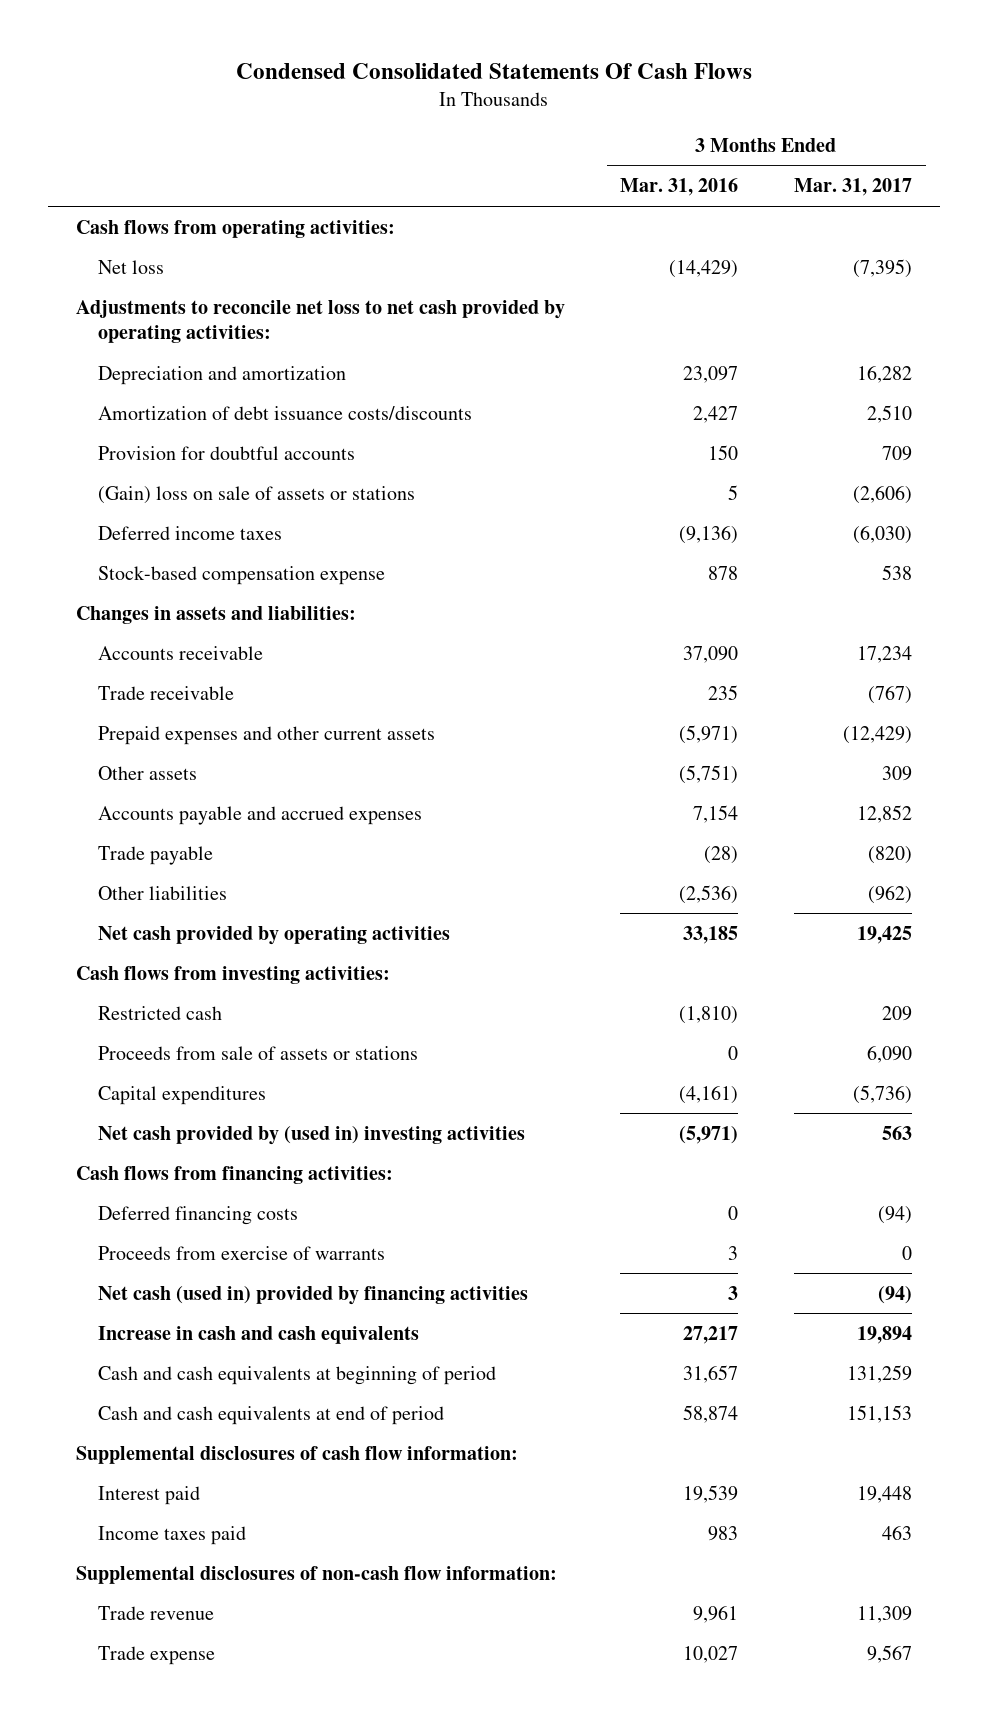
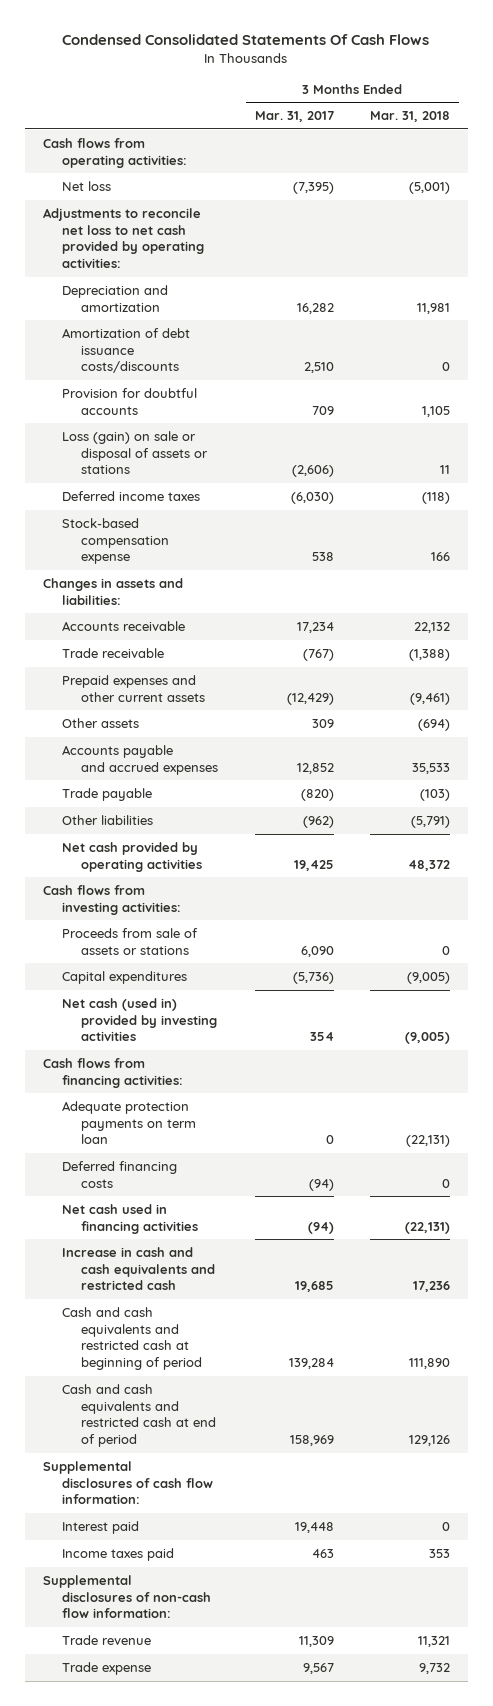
[620,178,739,197] Mar. 31, 2016 -> none
none -> [369,111,450,123] Mar. 31, 2018
[97,485,415,504] (Gain) loss on sale of assets or stations -> [62,430,209,475] Loss (gain) on sale or disposal of assets or stations
[97,1005,222,1020] Restricted cash -> none
[97,1125,525,1145] Net cash provided by (used in) investing activities -> [62,997,218,1042] Net cash (used in) provided by investing activities
[881,1125,912,1140] 563 -> [309,1032,334,1042] 354
none -> [62,1100,197,1145] Adequate protection payments on term loan
[97,1245,385,1260] Proceeds from exercise of warrants -> none
[97,1285,528,1305] Net cash (used in) provided by financing activities -> [62,1203,199,1234] Net cash used in financing activities
[97,1325,419,1344] Increase in cash and cash equivalents -> [62,1246,216,1291] Increase in cash and cash equivalents and restricted cash
[856,1325,912,1344] 19,894 -> [294,1281,334,1293] 19,685
[97,1365,496,1385] Cash and cash equivalents at beginning of period -> [62,1306,203,1371] Cash and cash equivalents and restricted cash at beginning of period
[846,1364,912,1383] 131,259 -> [288,1358,334,1370] 139,284
[97,1405,444,1425] Cash and cash equivalents at end of period -> [62,1383,217,1448] Cash and cash equivalents and restricted cash at end of period
[846,1404,912,1423] 151,153 -> [289,1435,334,1447] 158,969

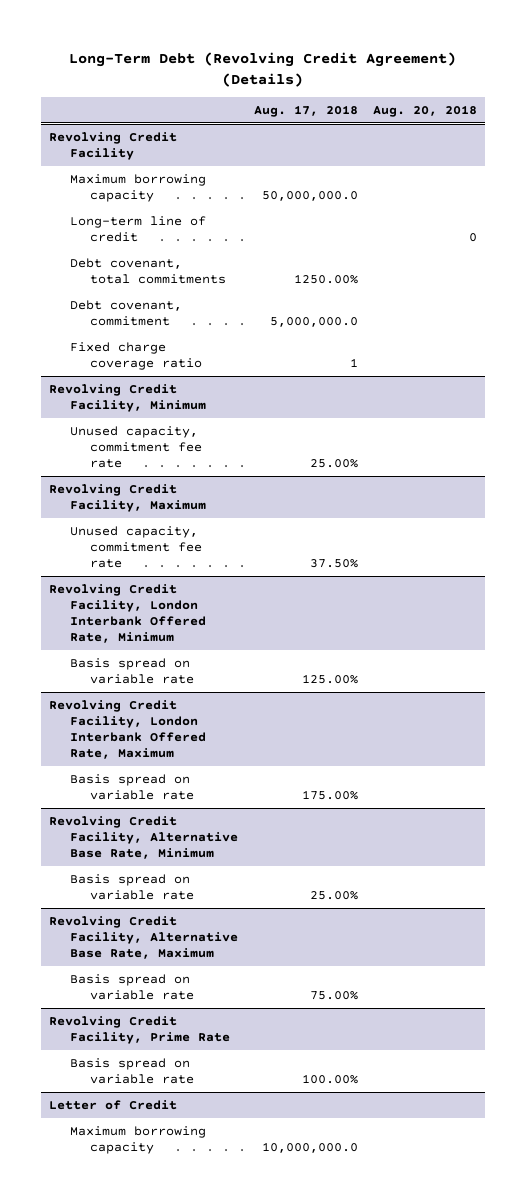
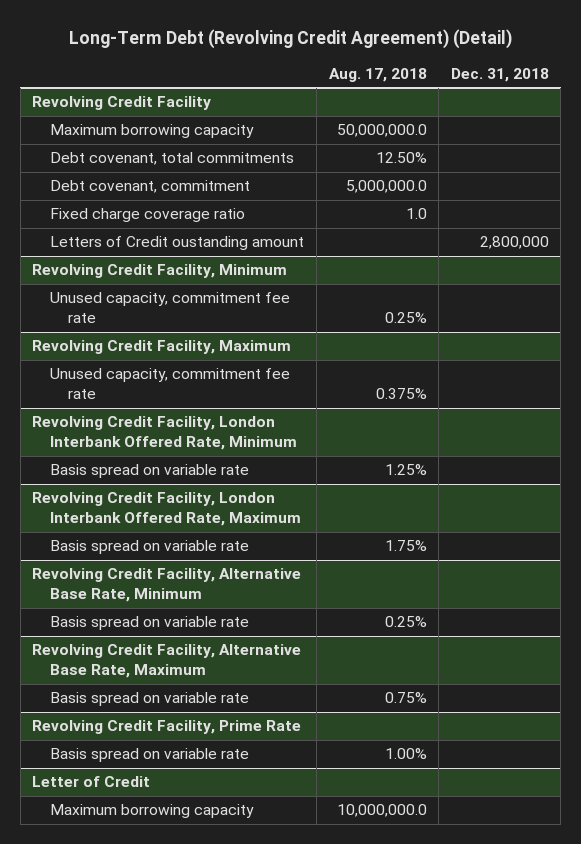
[69,51,457,87] Long-Term Debt (Revolving Credit Agreement) (Details) -> [68,29,512,50] Long-Term Debt (Revolving Credit Agreement) (Detail)
[373,105,478,118] Aug. 20, 2018 -> none
none -> [450,67,549,82] Dec. 31, 2018
[69,215,206,242] Long-term line of credit -> none
[293,273,358,284] 1250.00% -> [375,152,427,164] 12.50%
[349,357,358,367] 1 -> [405,208,427,220] 1.0
none -> [50,236,305,251] Letters of Credit oustanding amount
[309,458,358,468] 25.00% -> [384,312,427,324] 0.25%
[309,558,358,568] 37.50% -> [375,388,427,400] 0.375%
[301,673,358,684] 125.00% -> [384,464,427,476] 1.25%
[301,789,358,800] 175.00% -> [384,540,427,552] 1.75%
[309,890,358,900] 25.00% -> [384,616,427,628] 0.25%
[309,990,358,1000] 75.00% -> [384,692,427,704] 0.75%
[301,1073,358,1084] 100.00% -> [384,748,427,760] 1.00%

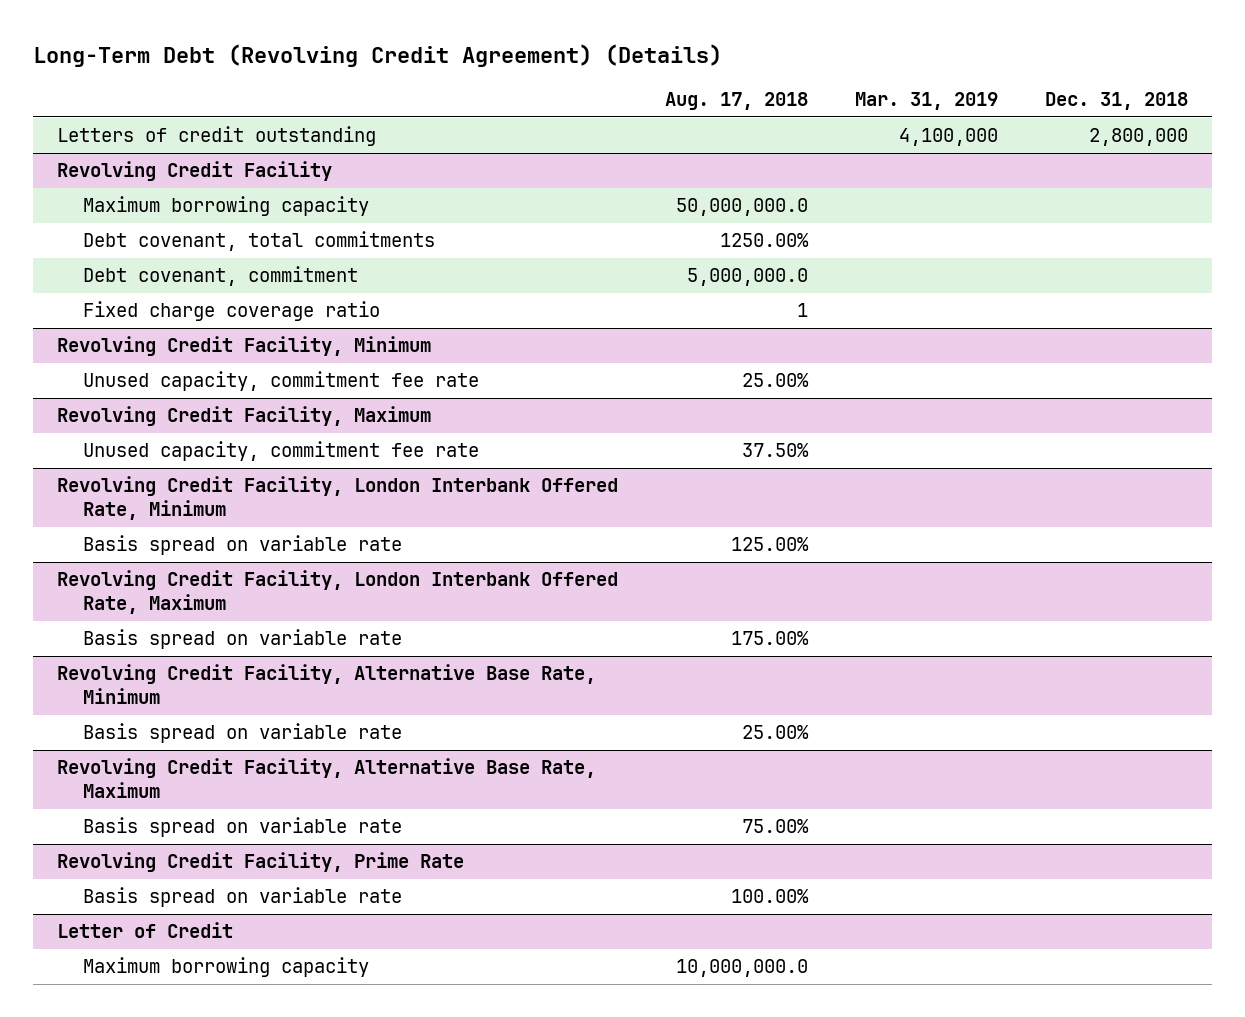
[68,29,512,50] Long-Term Debt (Revolving Credit Agreement) (Detail) -> [33,43,723,67] Long-Term Debt (Revolving Credit Agreement) (Details)
none -> [855,92,999,111] Mar. 31, 2019
none -> [56,126,376,147] Letters of credit outstanding
[375,152,427,164] 12.50% -> [719,233,809,248] 1250.00%
[50,236,305,251] Letters of Credit oustanding amount -> none
[405,208,427,220] 1.0 -> [796,303,808,318] 1
[384,312,427,324] 0.25% -> [741,373,809,388] 25.00%
[375,388,427,400] 0.375% -> [741,443,809,458] 37.50%
[384,464,427,476] 1.25% -> [730,537,809,552] 125.00%
[384,540,427,552] 1.75% -> [730,631,809,646] 175.00%
[384,616,427,628] 0.25% -> [741,725,809,740] 25.00%
[384,692,427,704] 0.75% -> [741,819,809,834] 75.00%
[384,748,427,760] 1.00% -> [730,889,809,904] 100.00%

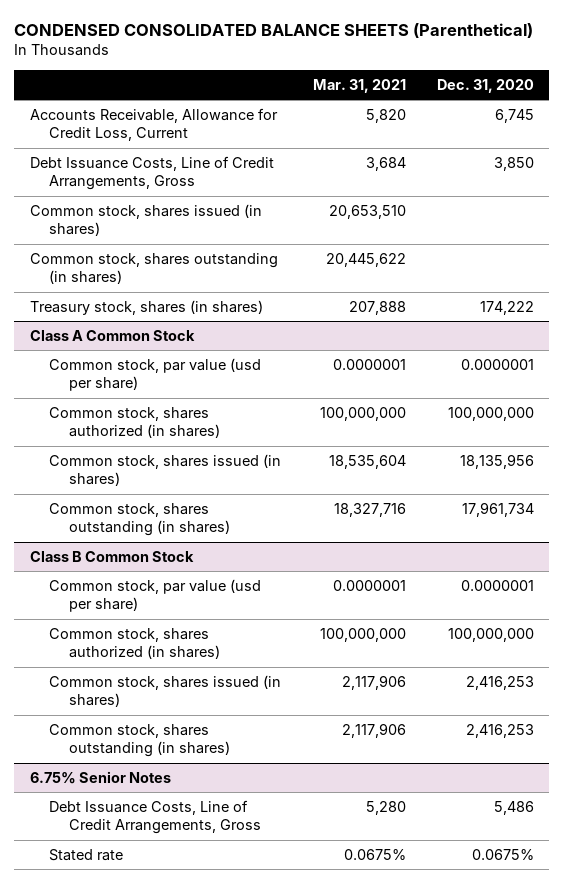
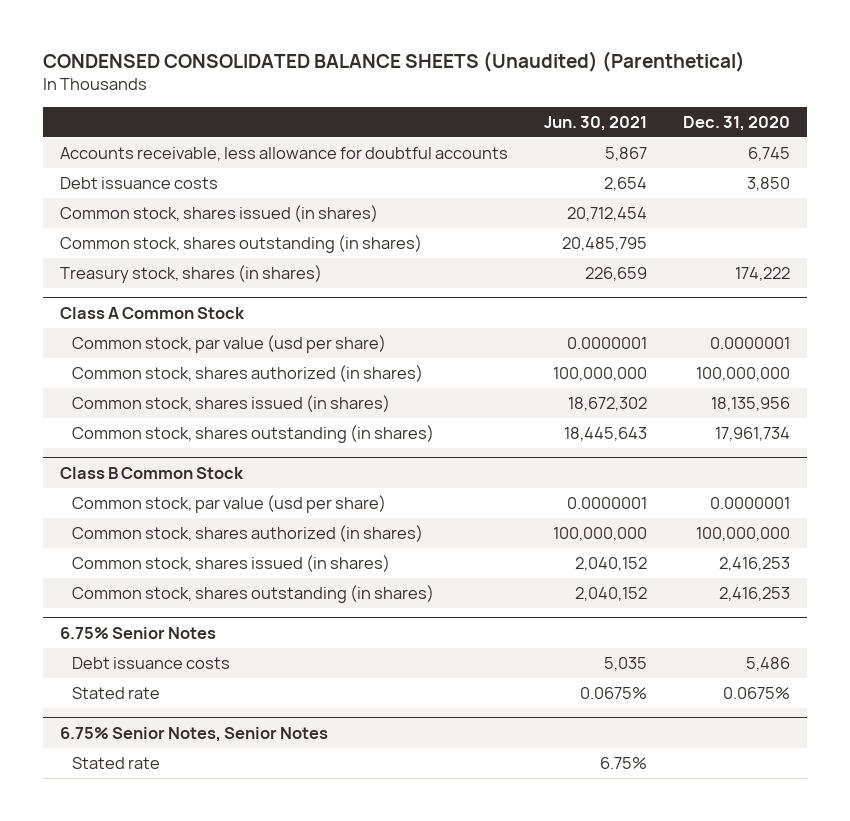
[14,23,534,39] CONDENSED CONSOLIDATED BALANCE SHEETS (Parenthetical) -> [42,51,745,73] CONDENSED CONSOLIDATED BALANCE SHEETS (Unaudited) (Parenthetical)
[312,78,406,93] Mar. 31, 2021 -> none
none -> [544,115,648,131] Jun. 30, 2021
[29,107,278,142] Accounts Receivable, Allowance for Credit Loss, Current -> [60,147,509,162] Accounts receivable, less allowance for doubtful accounts
[29,155,274,191] Debt Issuance Costs, Line of Credit Arrangements, Gross -> [60,177,219,190] Debt issuance costs
[49,799,261,835] Debt Issuance Costs, Line of Credit Arrangements, Gross -> [72,657,231,670] Debt issuance costs
none -> [60,726,329,742] 6.75% Senior Notes, Senior Notes
none -> [72,757,161,770] Stated rate

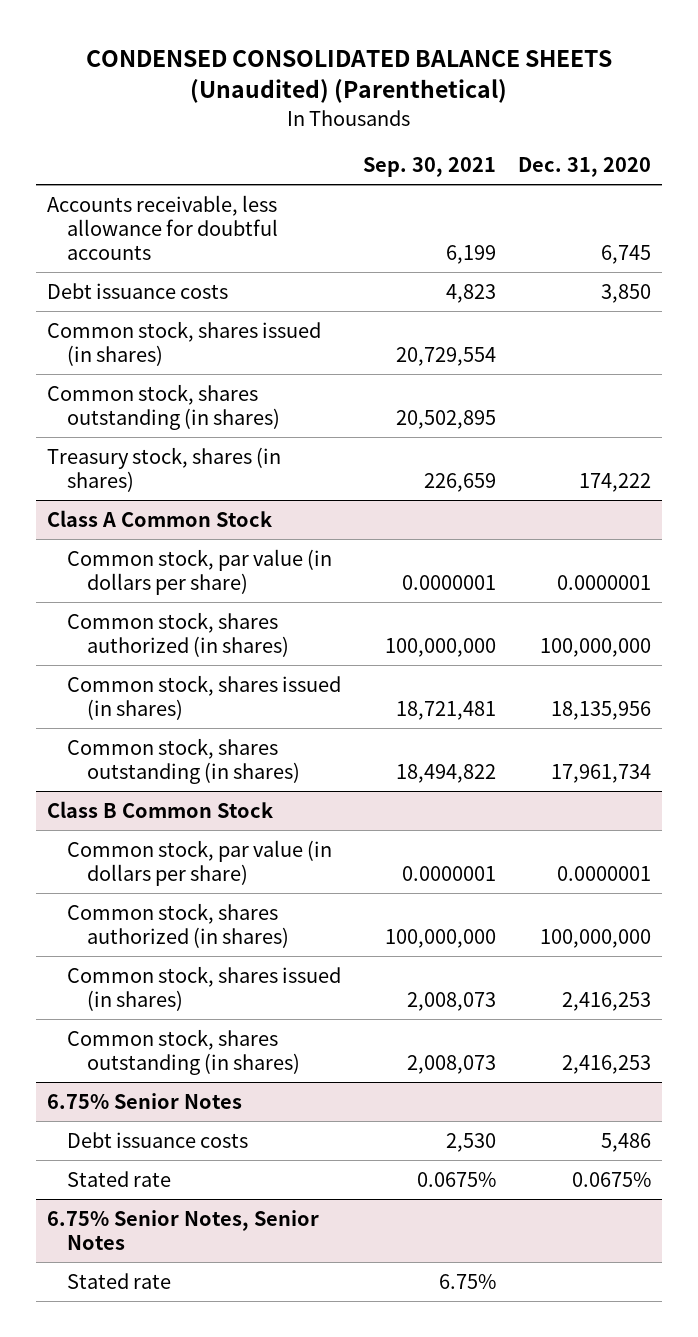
[544,115,648,131] Jun. 30, 2021 -> none
none -> [362,157,496,178] Sep. 30, 2021
[72,335,387,354] Common stock, par value (usd per share) -> [66,548,332,595] Common stock, par value (in dollars per share)
[72,495,387,514] Common stock, par value (usd per share) -> [66,839,332,886] Common stock, par value (in dollars per share)

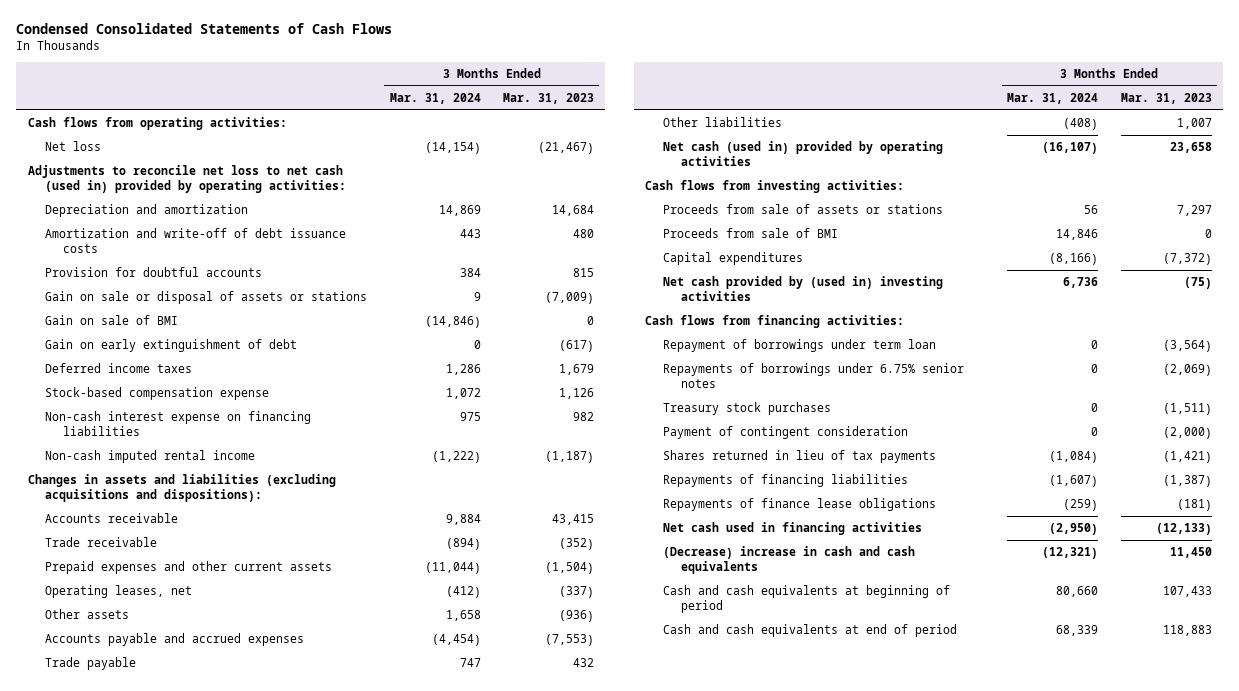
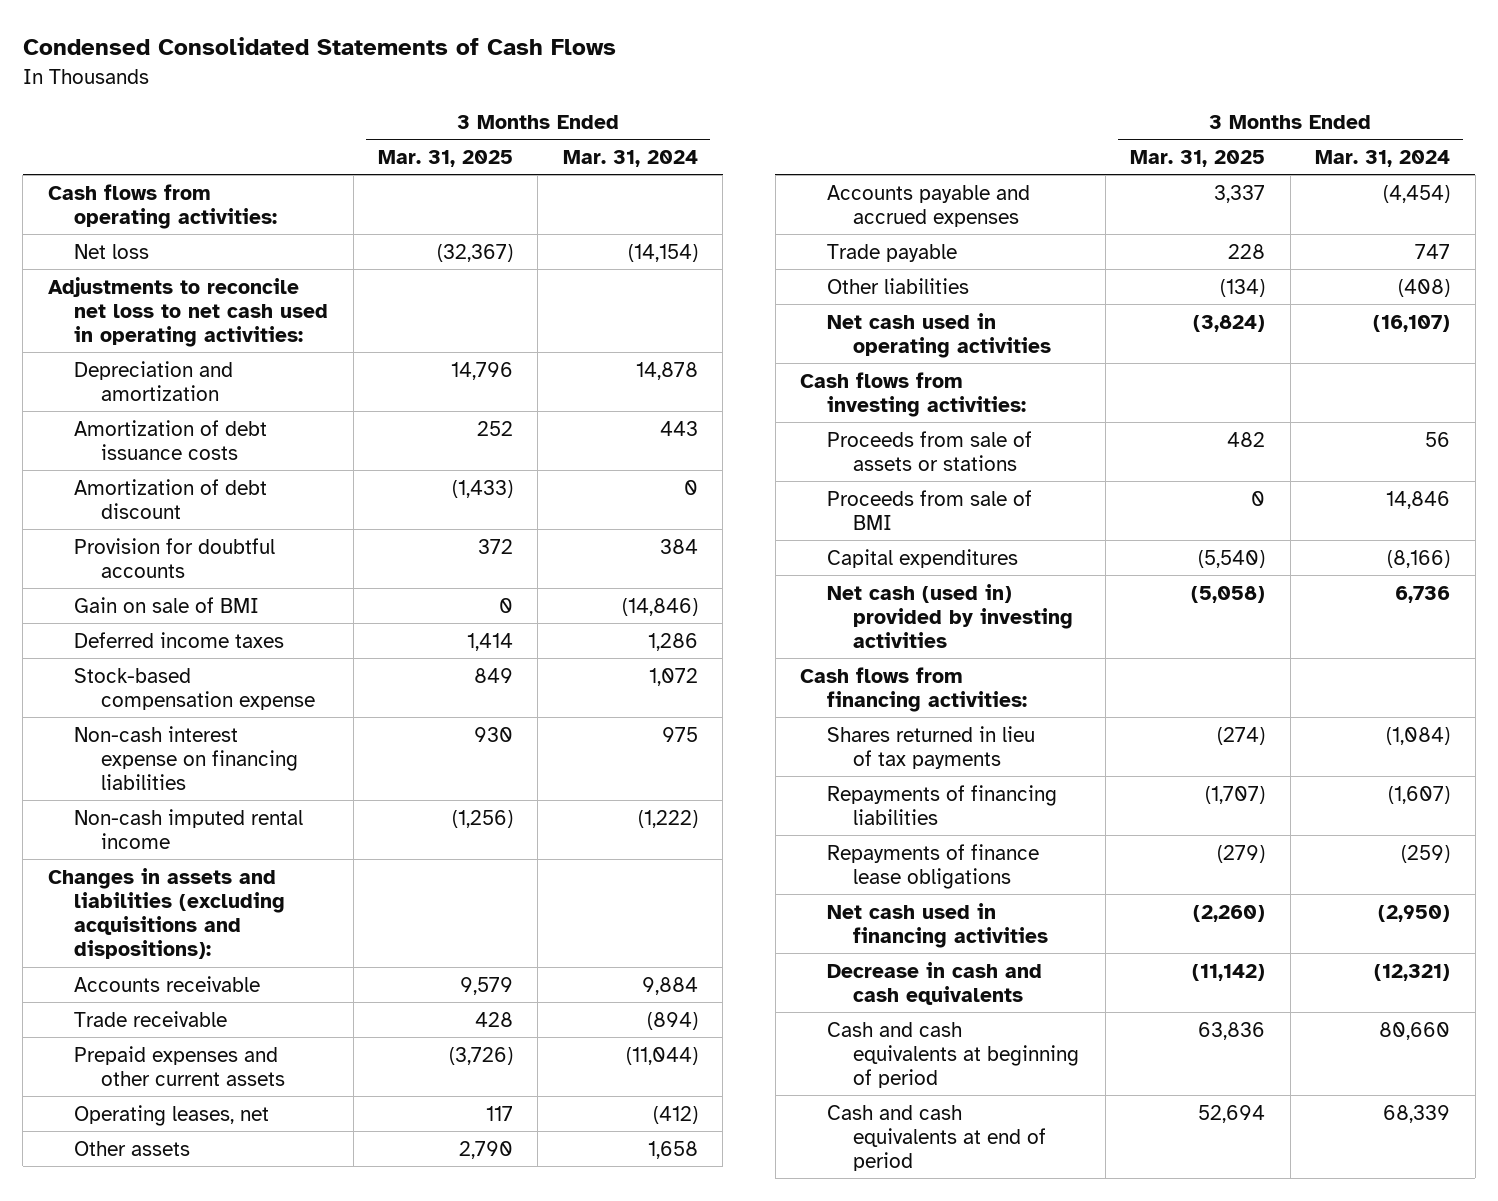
[502,93,594,105] Mar. 31, 2023 -> none
none -> [377,149,513,167] Mar. 31, 2025
[27,165,347,194] Adjustments to reconcile net loss to net cash (used in) provided by operating activities: -> [47,276,329,348] Adjustments to reconcile net loss to net cash used in operating activities:
[438,205,481,217] 14,869 -> [635,361,698,380] 14,878
[45,228,347,254] Amortization and write-off of debt issuance costs -> [74,419,268,460] Amortization of debt issuance costs
none -> [74,478,268,519] Amortization of debt discount
[45,291,368,305] Gain on sale or disposal of assets or stations -> none
[45,339,298,353] Gain on early extinguishment of debt -> none
[663,141,944,167] Net cash (used in) provided by operating activities -> [826,312,1052,358] Net cash used in operating activities
[663,276,944,302] Net cash provided by (used in) investing activities -> [826,583,1074,649] Net cash (used in) provided by investing activities
[663,339,937,353] Repayment of borrowings under term loan -> none
[663,363,965,389] Repayments of borrowings under 6.75% senior notes -> none
[663,402,832,416] Treasury stock purchases -> none
[663,426,909,440] Payment of contingent consideration -> none
[663,546,916,575] (Decrease) increase in cash and cash equivalents -> [826,961,1042,1005] Decrease in cash and cash equivalents

